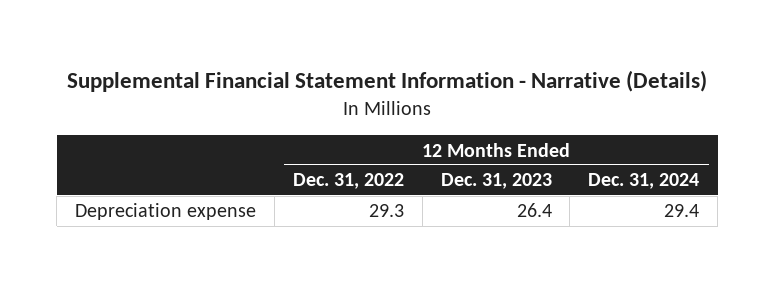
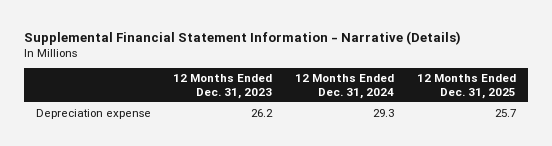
[292,173,404,190] Dec. 31, 2022 -> none
none -> [417,73,517,100] 12 Months Ended Dec. 31, 2025
[516,203,552,218] 26.4 -> [251,108,274,117] 26.2
[664,204,700,218] 29.4 -> [373,108,395,117] 29.3

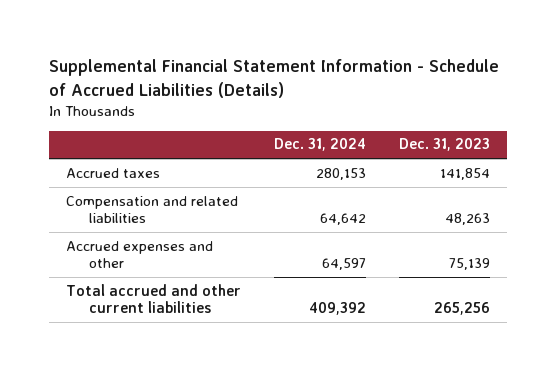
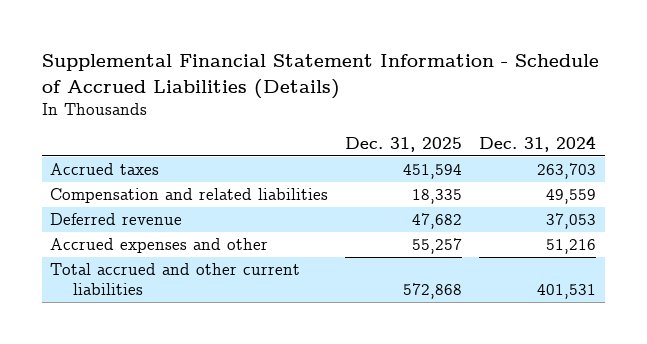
[399,138,491,152] Dec. 31, 2023 -> none
none -> [345,137,463,153] Dec. 31, 2025
[315,167,366,180] 280,153 -> [537,163,597,180] 263,703
[319,213,366,226] 64,642 -> [546,189,597,205] 49,559
none -> [50,213,183,226] Deferred revenue
[321,258,366,271] 64,597 -> [546,239,597,255] 51,216
[308,302,366,316] 409,392 -> [537,284,597,300] 401,531

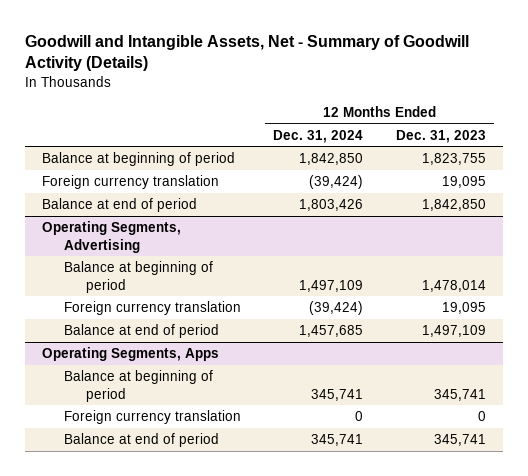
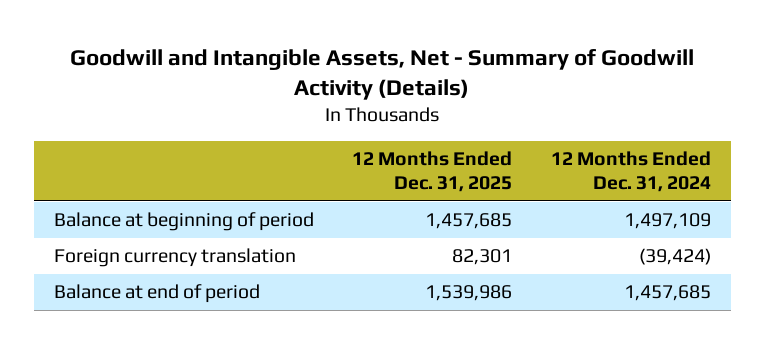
[396,129,487,143] Dec. 31, 2023 -> none
none -> [352,151,513,193] 12 Months Ended Dec. 31, 2025
[41,152,235,167] Balance at beginning of period -> none
[41,175,219,190] Foreign currency translation -> none
[41,198,197,213] Balance at end of period -> none
[41,221,181,253] Operating Segments, Advertising -> none
[41,347,219,362] Operating Segments, Apps -> none
[63,370,213,402] Balance at beginning of period -> none
[63,410,241,425] Foreign currency translation -> none
[63,433,219,448] Balance at end of period -> none

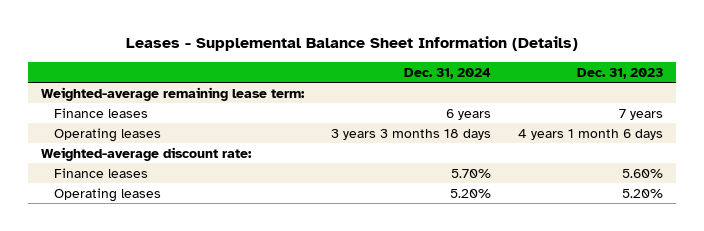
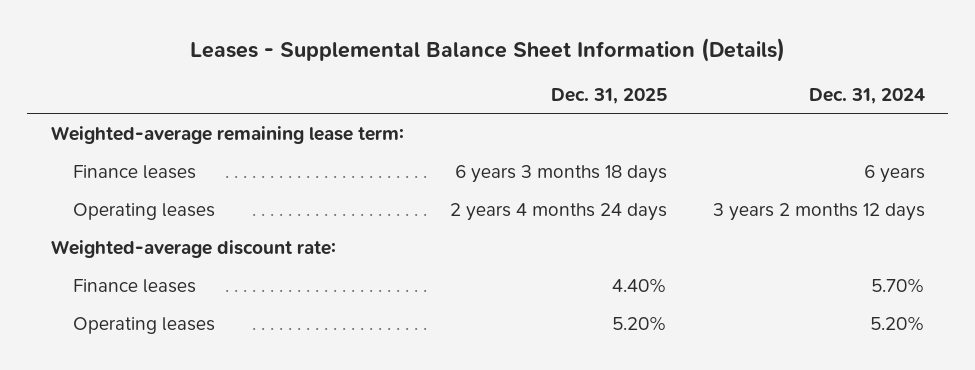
[577,67,664,79] Dec. 31, 2023 -> none
none -> [550,88,667,105] Dec. 31, 2025
[331,128,492,140] 3 years 3 months 18 days -> [712,203,925,222] 3 years 2 months 12 days

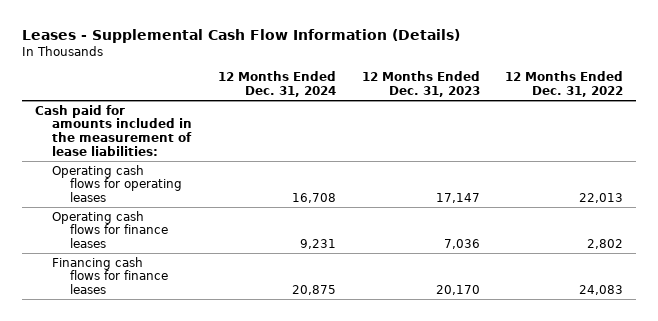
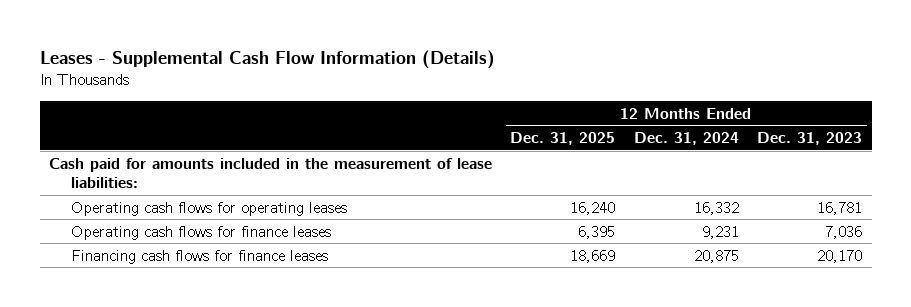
[505,71,624,98] 12 Months Ended Dec. 31, 2022 -> none
none -> [510,132,616,146] Dec. 31, 2025
[292,193,337,204] 16,708 -> [693,201,739,215] 16,332
[435,193,480,204] 17,147 -> [817,201,863,215] 16,781

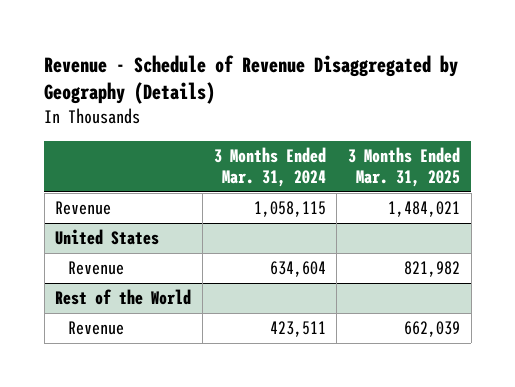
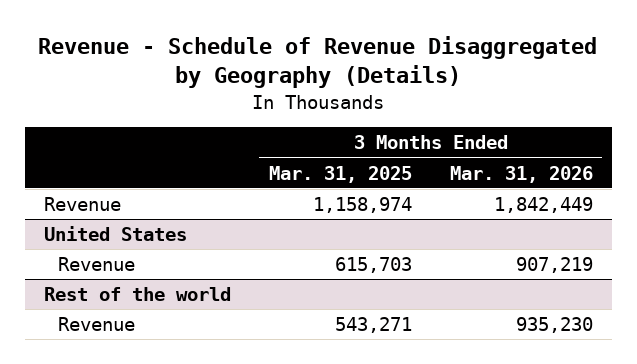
[213,147,326,188] 3 Months Ended Mar. 31, 2024 -> none
none -> [449,165,593,183] Mar. 31, 2026
[388,200,461,217] 1,484,021 -> [312,196,412,213] 1,158,974
[404,260,461,277] 821,982 -> [334,256,412,273] 615,703
[55,288,192,305] Rest of the World -> [43,286,231,301] Rest of the world
[404,320,461,337] 662,039 -> [334,316,412,333] 543,271

